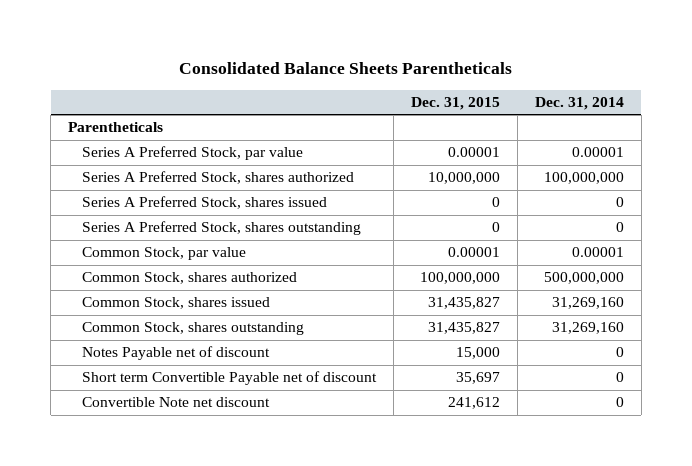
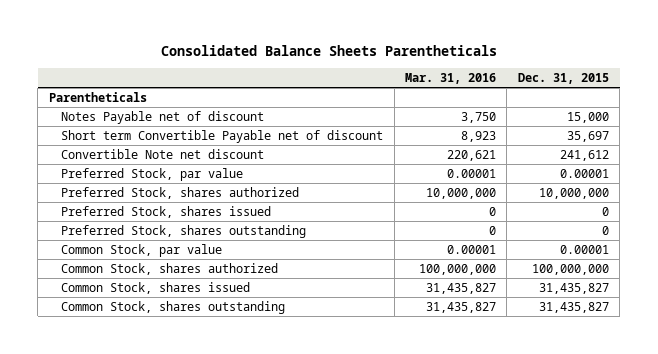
[534,97,624,111] Dec. 31, 2014 -> none
none -> [405,72,497,84] Mar. 31, 2016
[81,346,270,361] Notes Payable net of discount -> [61,110,265,124] Notes Payable net of discount
[81,371,377,386] Short term Convertible Payable net of discount -> [61,129,384,143] Short term Convertible Payable net of discount
[81,397,270,408] Convertible Note net discount -> [61,148,265,159] Convertible Note net discount
[81,146,303,161] Series A Preferred Stock, par value -> [61,167,244,181] Preferred Stock, par value
[81,171,354,185] Series A Preferred Stock, shares authorized -> [61,186,300,199] Preferred Stock, shares authorized
[81,196,327,210] Series A Preferred Stock, shares issued -> [61,205,272,218] Preferred Stock, shares issued
[81,221,361,236] Series A Preferred Stock, shares outstanding -> [61,224,307,238] Preferred Stock, shares outstanding

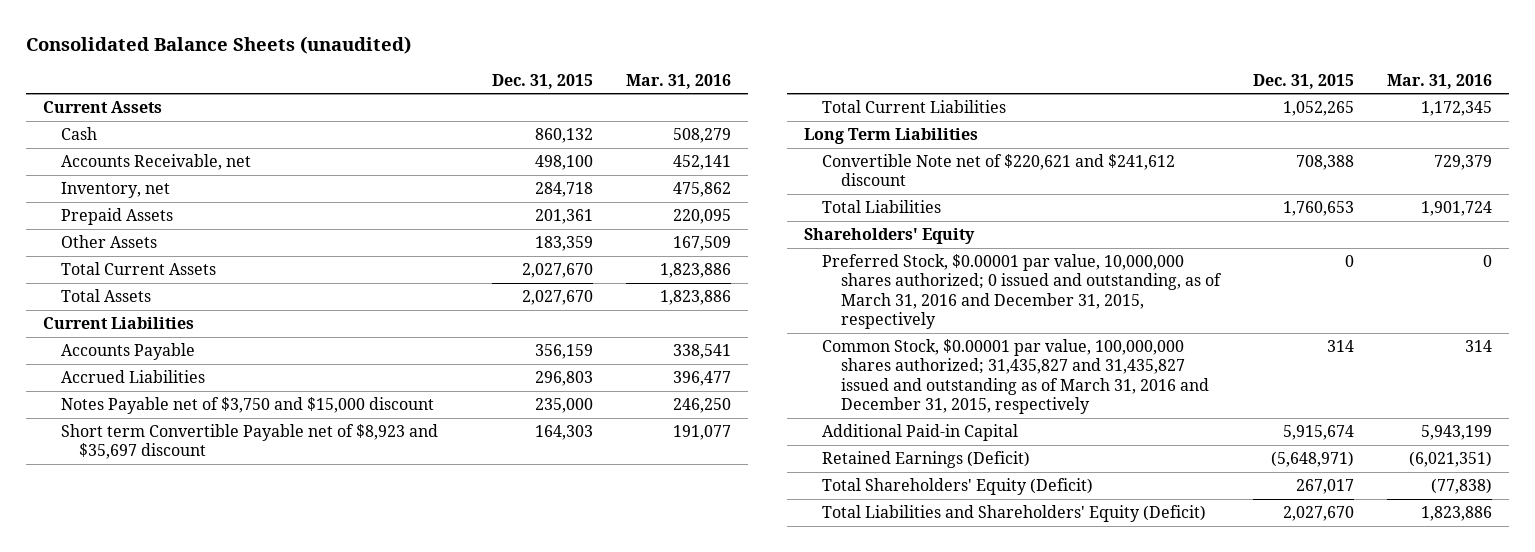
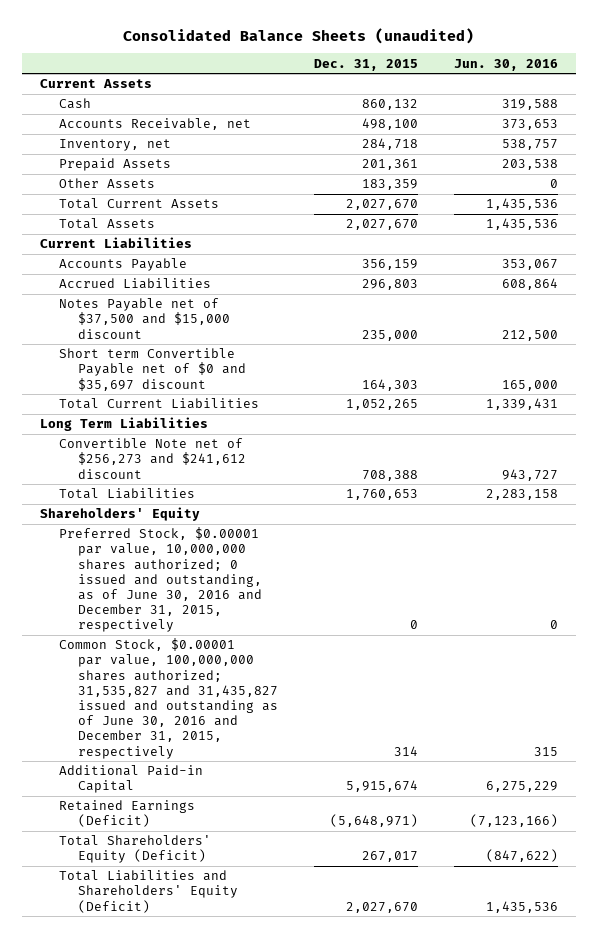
[625,73,731,89] Mar. 31, 2016 -> none
none -> [453,58,558,71] Jun. 30, 2016
[60,397,434,415] Notes Payable net of $3,750 and $15,000 discount -> [58,298,231,339] Notes Payable net of $37,500 and $15,000 discount
[60,424,438,460] Short term Convertible Payable net of $8,923 and $35,697 discount -> [58,348,247,391] Short term Convertible Payable net of $0 and $35,697 discount
[822,154,1176,187] Convertible Note net of $220,621 and $241,612 discount -> [58,438,247,479] Convertible Note net of $256,273 and $241,612 discount
[822,254,1222,330] Preferred Stock, $0.00001 par value, 10,000,000 shares authorized; 0 issued and outstanding, as of March 31, 2016 and December 31, 2015, respectively -> [58,527,263,633] Preferred Stock, $0.00001 par value, 10,000,000 shares authorized; 0 issued and outstanding, as of June 30, 2016 and December 31, 2015, respectively
[822,339,1209,415] Common Stock, $0.00001 par value, 100,000,000 shares authorized; 31,435,827 and 31,435,827 issued and outstanding as of March 31, 2016 and December 31, 2015, respectively -> [58,638,279,759] Common Stock, $0.00001 par value, 100,000,000 shares authorized; 31,535,827 and 31,435,827 issued and outstanding as of June 30, 2016 and December 31, 2015, respectively

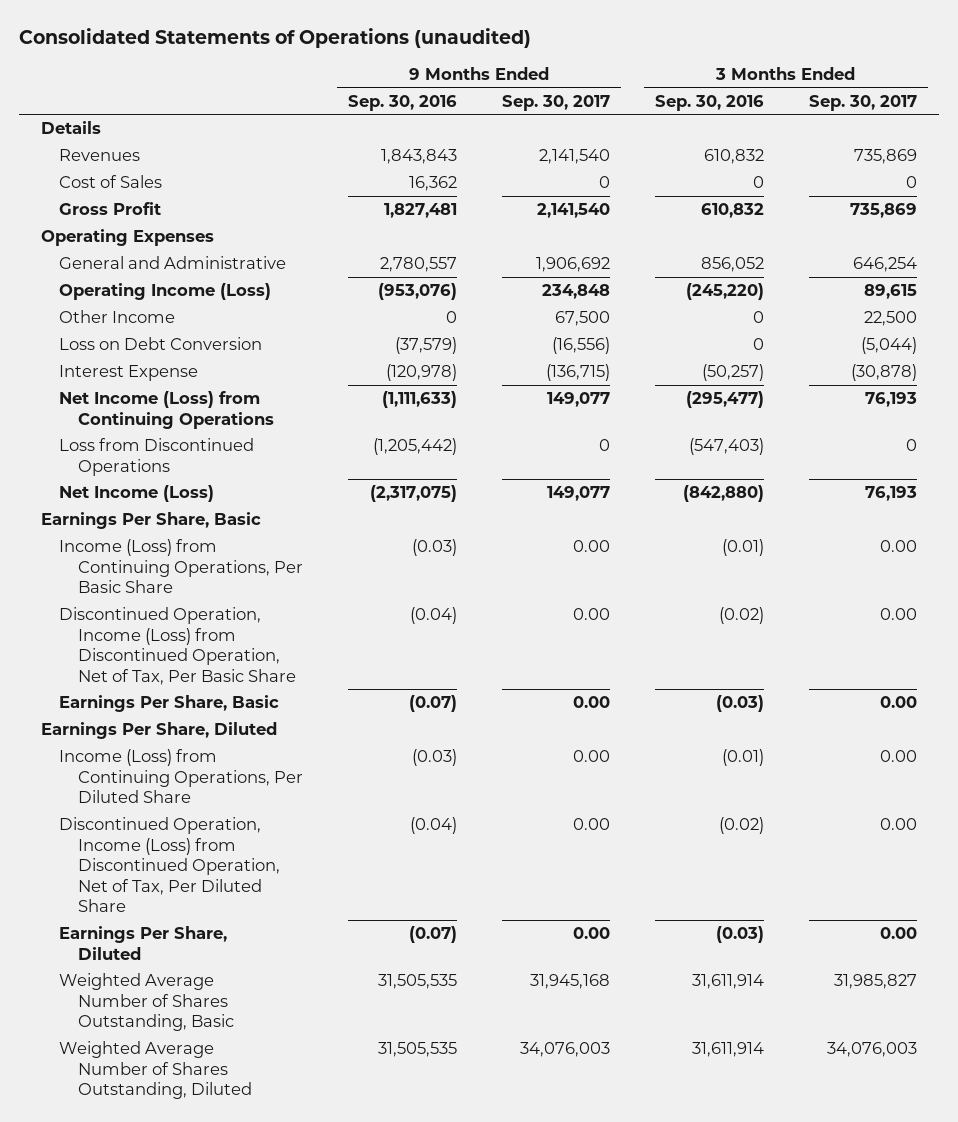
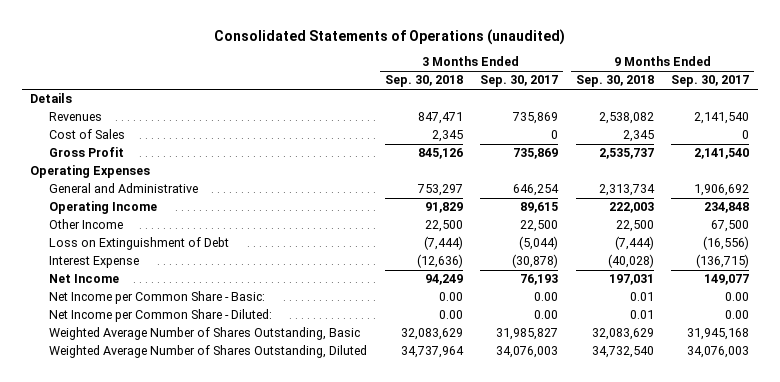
[347,94,457,111] Sep. 30, 2016 -> none
[654,94,764,111] Sep. 30, 2016 -> none
none -> [384,75,463,88] Sep. 30, 2018
none -> [575,75,654,88] Sep. 30, 2018
[59,283,272,301] Operating Income (Loss) -> [48,201,157,215] Operating Income
[59,337,263,351] Loss on Debt Conversion -> [48,237,229,251] Loss on Extinguishment of Debt
[59,391,274,429] Net Income (Loss) from Continuing Operations -> none
[59,438,255,476] Loss from Discontinued Operations -> none
[41,512,262,530] Earnings Per Share, Basic -> none
[59,539,303,594] Income (Loss) from Continuing Operations, Per Basic Share -> none
[59,607,296,685] Discontinued Operation, Income (Loss) from Discontinued Operation, Net of Tax, Per Basic Share -> none
[41,722,278,740] Earnings Per Share, Diluted -> none
[59,749,303,804] Income (Loss) from Continuing Operations, Per Diluted Share -> none
[59,817,280,912] Discontinued Operation, Income (Loss) from Discontinued Operation, Net of Tax, Per Diluted Share -> none
[59,485,215,503] Net Income (Loss) -> [48,274,119,284] Net Income
[59,695,280,713] Earnings Per Share, Basic -> [48,291,265,305] Net Income per Common Share - Basic:
[59,926,228,960] Earnings Per Share, Diluted -> [48,309,272,323] Net Income per Common Share - Diluted:

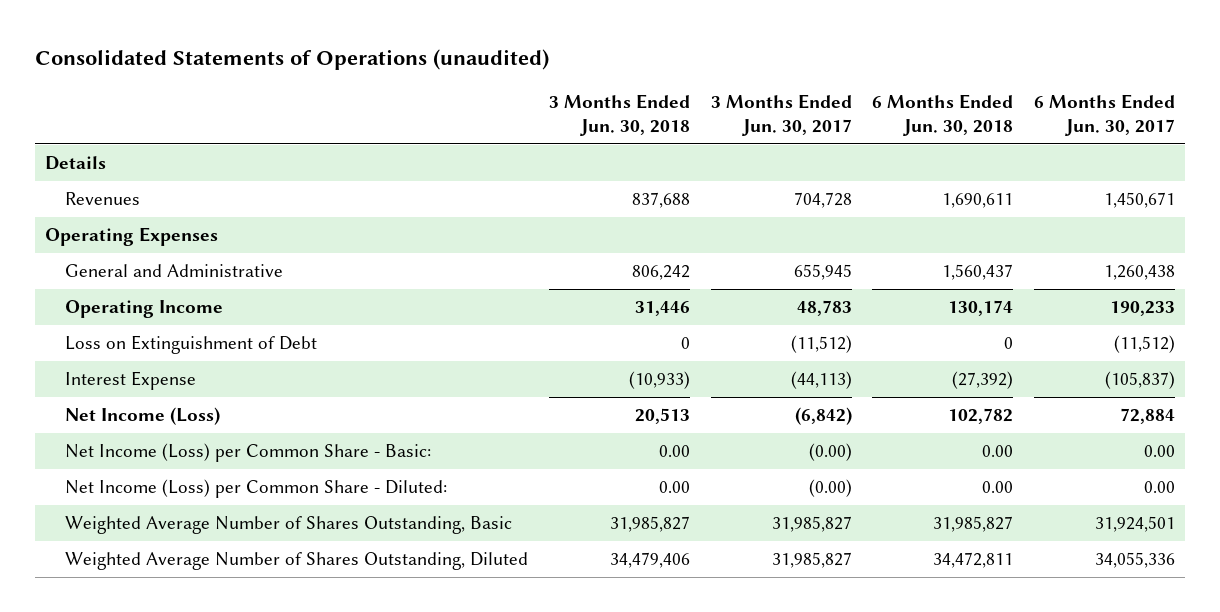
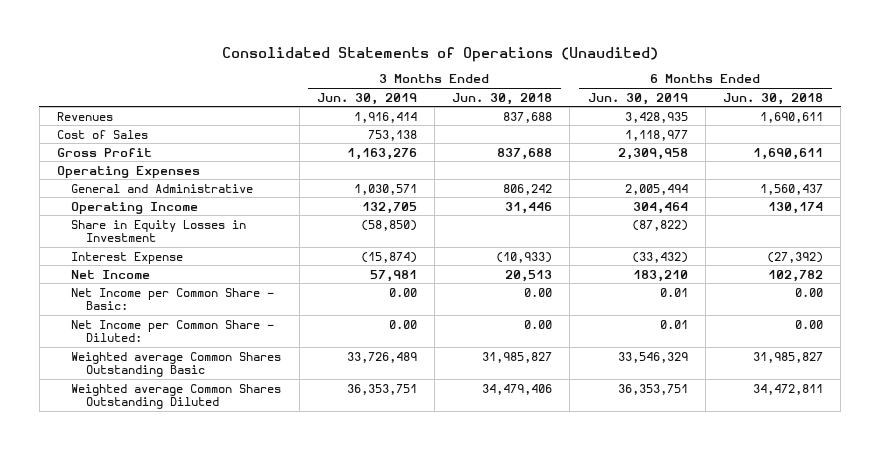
[35,48,550,70] Consolidated Statements of Operations (unaudited) -> [222,46,659,62] Consolidated Statements of Operations (Unaudited)
[710,94,852,136] 3 Months Ended Jun. 30, 2017 -> none
[1033,94,1175,136] 6 Months Ended Jun. 30, 2017 -> none
none -> [316,92,417,105] Jun. 30, 2019
none -> [587,92,688,105] Jun. 30, 2019
[45,156,107,171] Details -> none
none -> [56,129,148,139] Cost of Sales
none -> [56,147,152,157] Gross Profit
[65,335,318,355] Loss on Extinguishment of Debt -> none
none -> [71,219,247,243] Share in Equity Losses in Investment
[65,407,221,426] Net Income (Loss) -> [71,269,151,279] Net Income
[65,443,432,463] Net Income (Loss) per Common Share - Basic: -> [71,287,275,311] Net Income per Common Share - Basic:
[65,479,448,499] Net Income (Loss) per Common Share - Diluted: -> [71,319,275,343] Net Income per Common Share - Diluted:
[65,516,513,535] Weighted Average Number of Shares Outstanding, Basic -> [71,351,282,378] Weighted average Common Shares Outstanding Basic
[65,552,529,571] Weighted Average Number of Shares Outstanding, Diluted -> [71,383,282,410] Weighted average Common Shares Outstanding Diluted

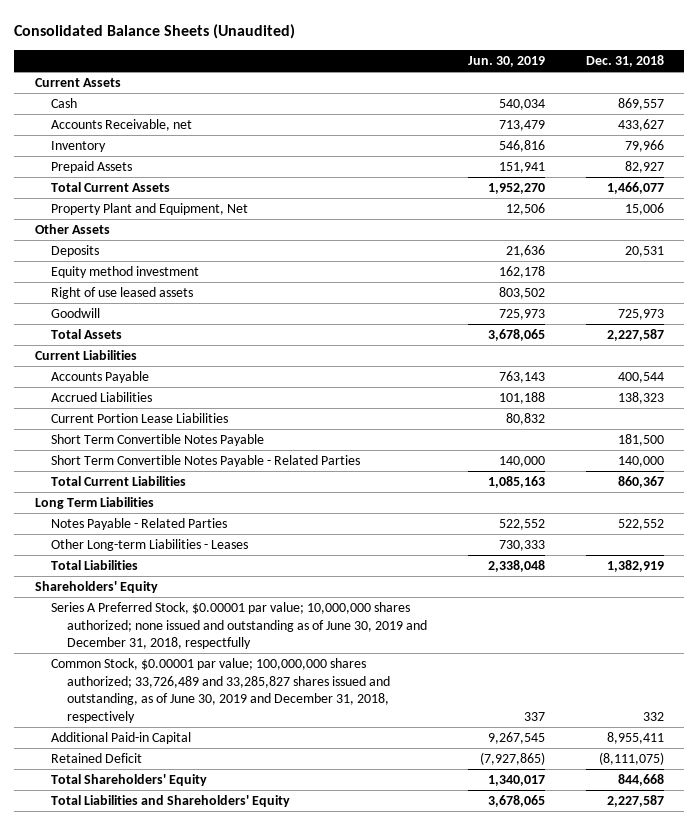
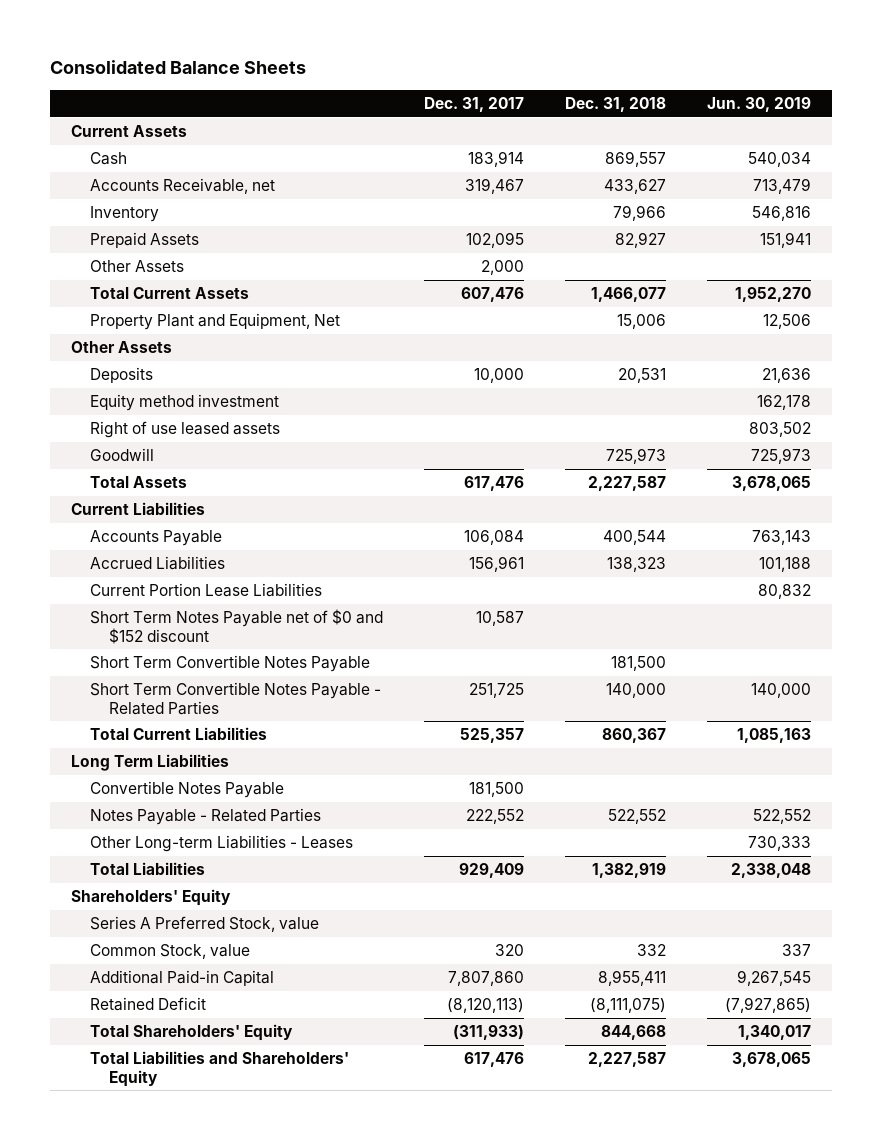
[14,23,296,39] Consolidated Balance Sheets (Unaudited) -> [50,60,307,75] Consolidated Balance Sheets
none -> [424,97,525,113] Dec. 31, 2017
none -> [89,260,184,273] Other Assets
none -> [89,609,383,644] Short Term Notes Payable net of $0 and $152 discount
none -> [89,781,284,799] Convertible Notes Payable
[50,602,428,650] Series A Preferred Stock, $0.00001 par value; 10,000,000 shares authorized; none issued and outstanding as of June 30, 2019 and December 31, 2018, respectfully -> [89,916,319,933] Series A Preferred Stock, value
[50,658,391,723] Common Stock, $0.00001 par value; 100,000,000 shares authorized; 33,726,489 and 33,285,827 shares issued and outstanding, as of June 30, 2019 and December 31, 2018, respectively -> [89,944,250,960] Common Stock, value

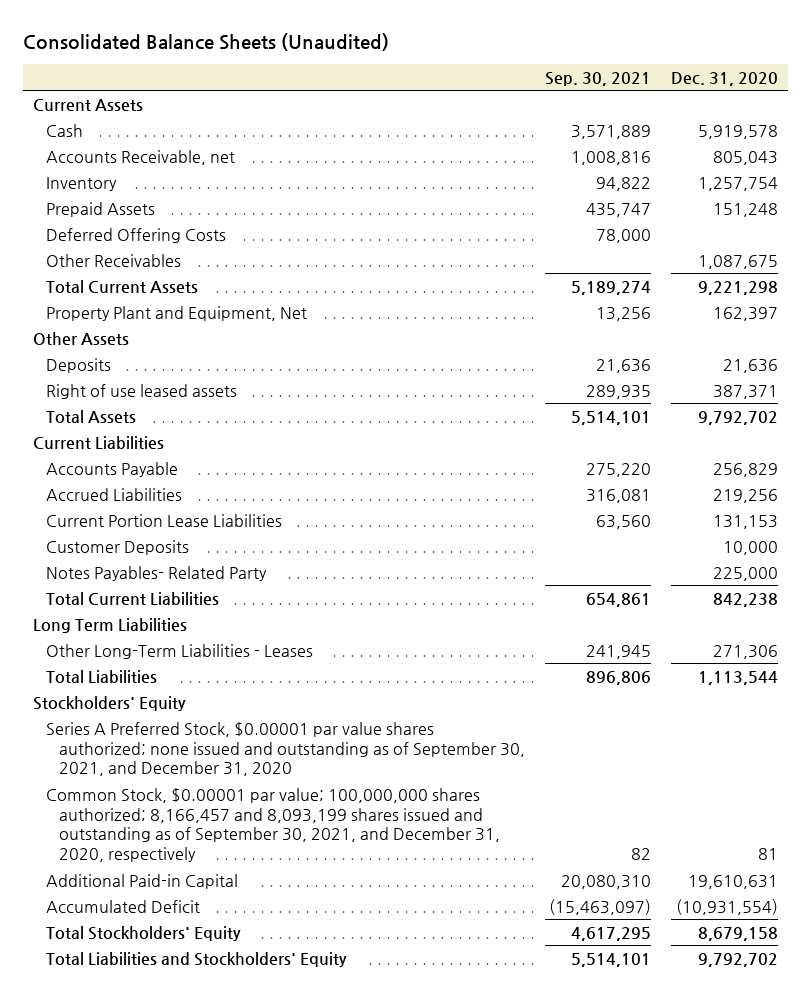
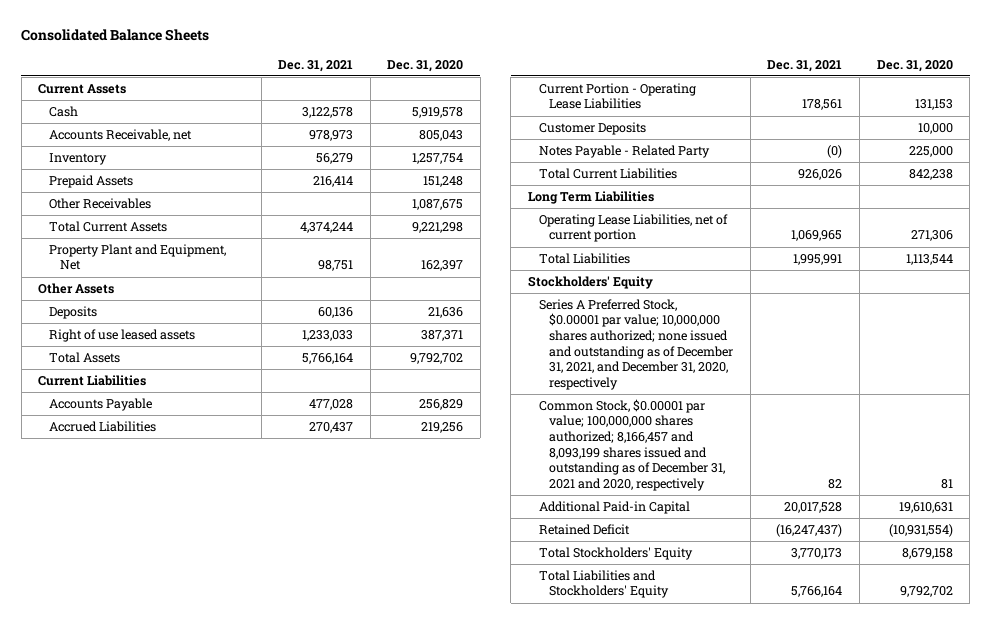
[23,33,390,52] Consolidated Balance Sheets (Unaudited) -> [21,29,210,42] Consolidated Balance Sheets
[545,71,652,86] Sep. 30, 2021 -> none
none -> [278,59,354,72] Dec. 31, 2021
[46,227,227,243] Deferred Offering Costs -> none
[46,513,283,527] Current Portion Lease Liabilities -> [538,82,696,110] Current Portion - Operating Lease Liabilities
[46,565,268,581] Notes Payables- Related Party -> [538,144,710,158] Notes Payable - Related Party
[46,643,314,659] Other Long-Term Liabilities - Leases -> [538,213,728,243] Operating Lease Liabilities, net of current portion
[46,721,526,777] Series A Preferred Stock, $0.00001 par value shares authorized; none issued and outstanding as of September 30, 2021, and December 31, 2020 -> [538,298,734,390] Series A Preferred Stock, $0.00001 par value; 10,000,000 shares authorized; none issued and outstanding as of December 31, 2021, and December 31, 2020, respectively
[46,787,501,863] Common Stock, $0.00001 par value; 100,000,000 shares authorized; 8,166,457 and 8,093,199 shares issued and outstanding as of September 30, 2021, and December 31, 2020, respectively -> [538,398,726,491] Common Stock, $0.00001 par value; 100,000,000 shares authorized; 8,166,457 and 8,093,199 shares issued and outstanding as of December 31, 2021 and 2020, respectively
[46,899,201,913] Accumulated Deficit -> [538,523,630,535] Retained Deficit

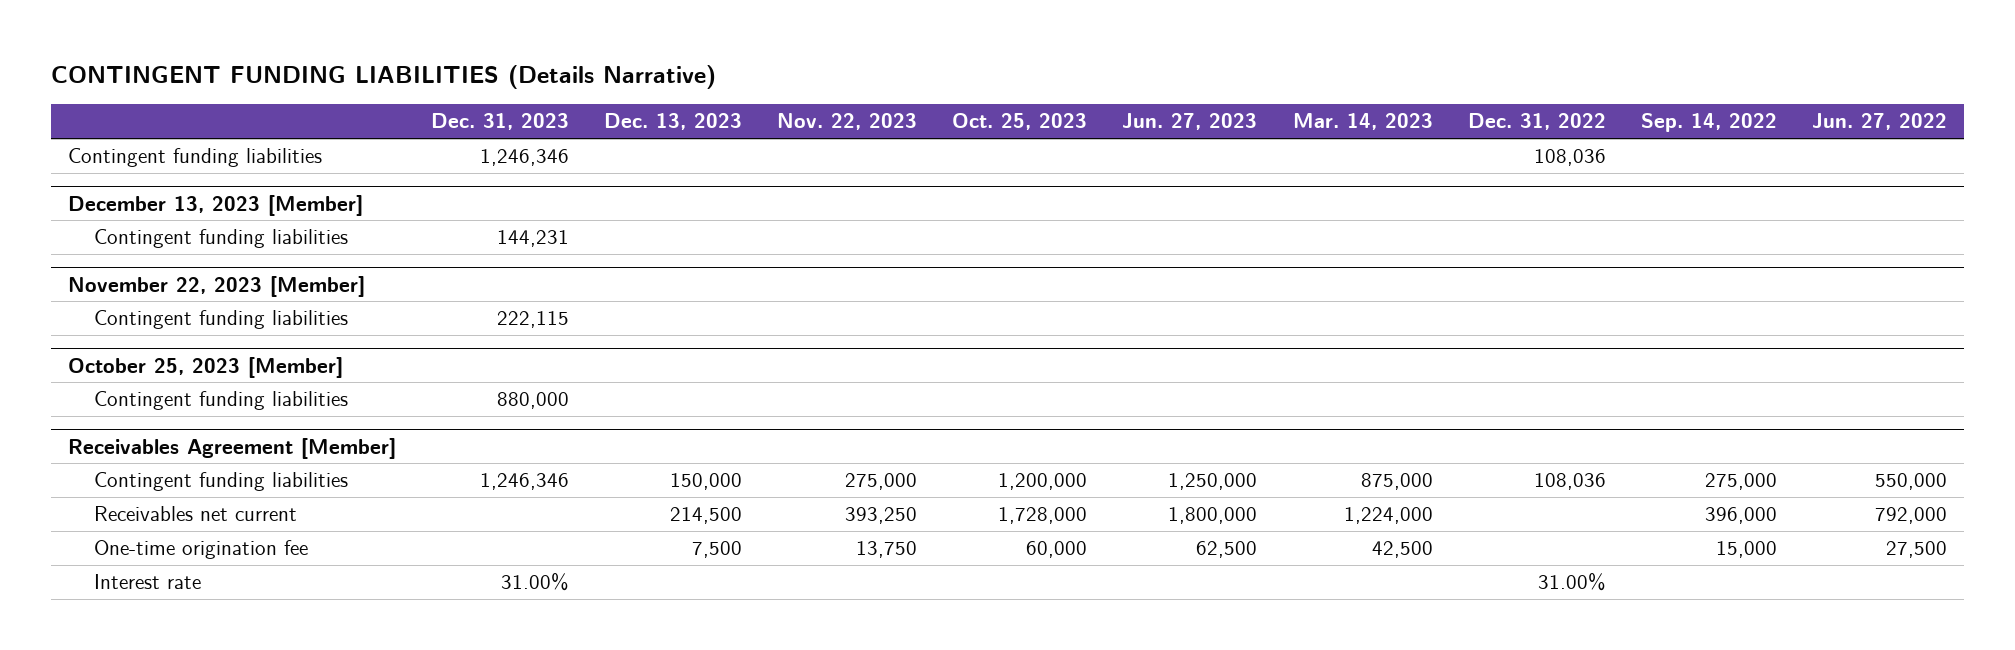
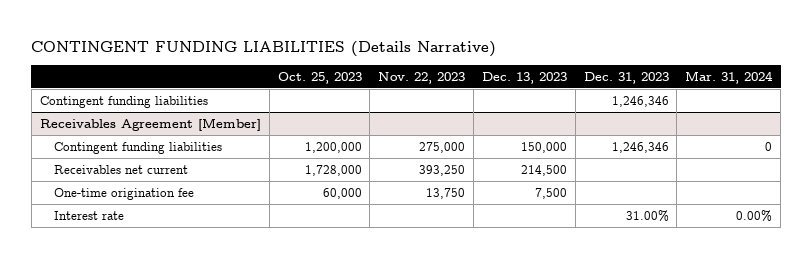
[1122,113,1258,131] Jun. 27, 2023 -> none
[1292,113,1433,131] Mar. 14, 2023 -> none
[1467,113,1606,131] Dec. 31, 2022 -> none
[1640,113,1777,133] Sep. 14, 2022 -> none
[1811,113,1947,131] Jun. 27, 2022 -> none
none -> [685,70,774,84] Mar. 31, 2024
[68,194,364,216] December 13, 2023 [Member] -> none
[94,229,349,249] Contingent funding liabilities -> none
[68,275,366,297] November 22, 2023 [Member] -> none
[94,310,349,330] Contingent funding liabilities -> none
[68,356,344,378] October 25, 2023 [Member] -> none
[94,391,349,411] Contingent funding liabilities -> none

